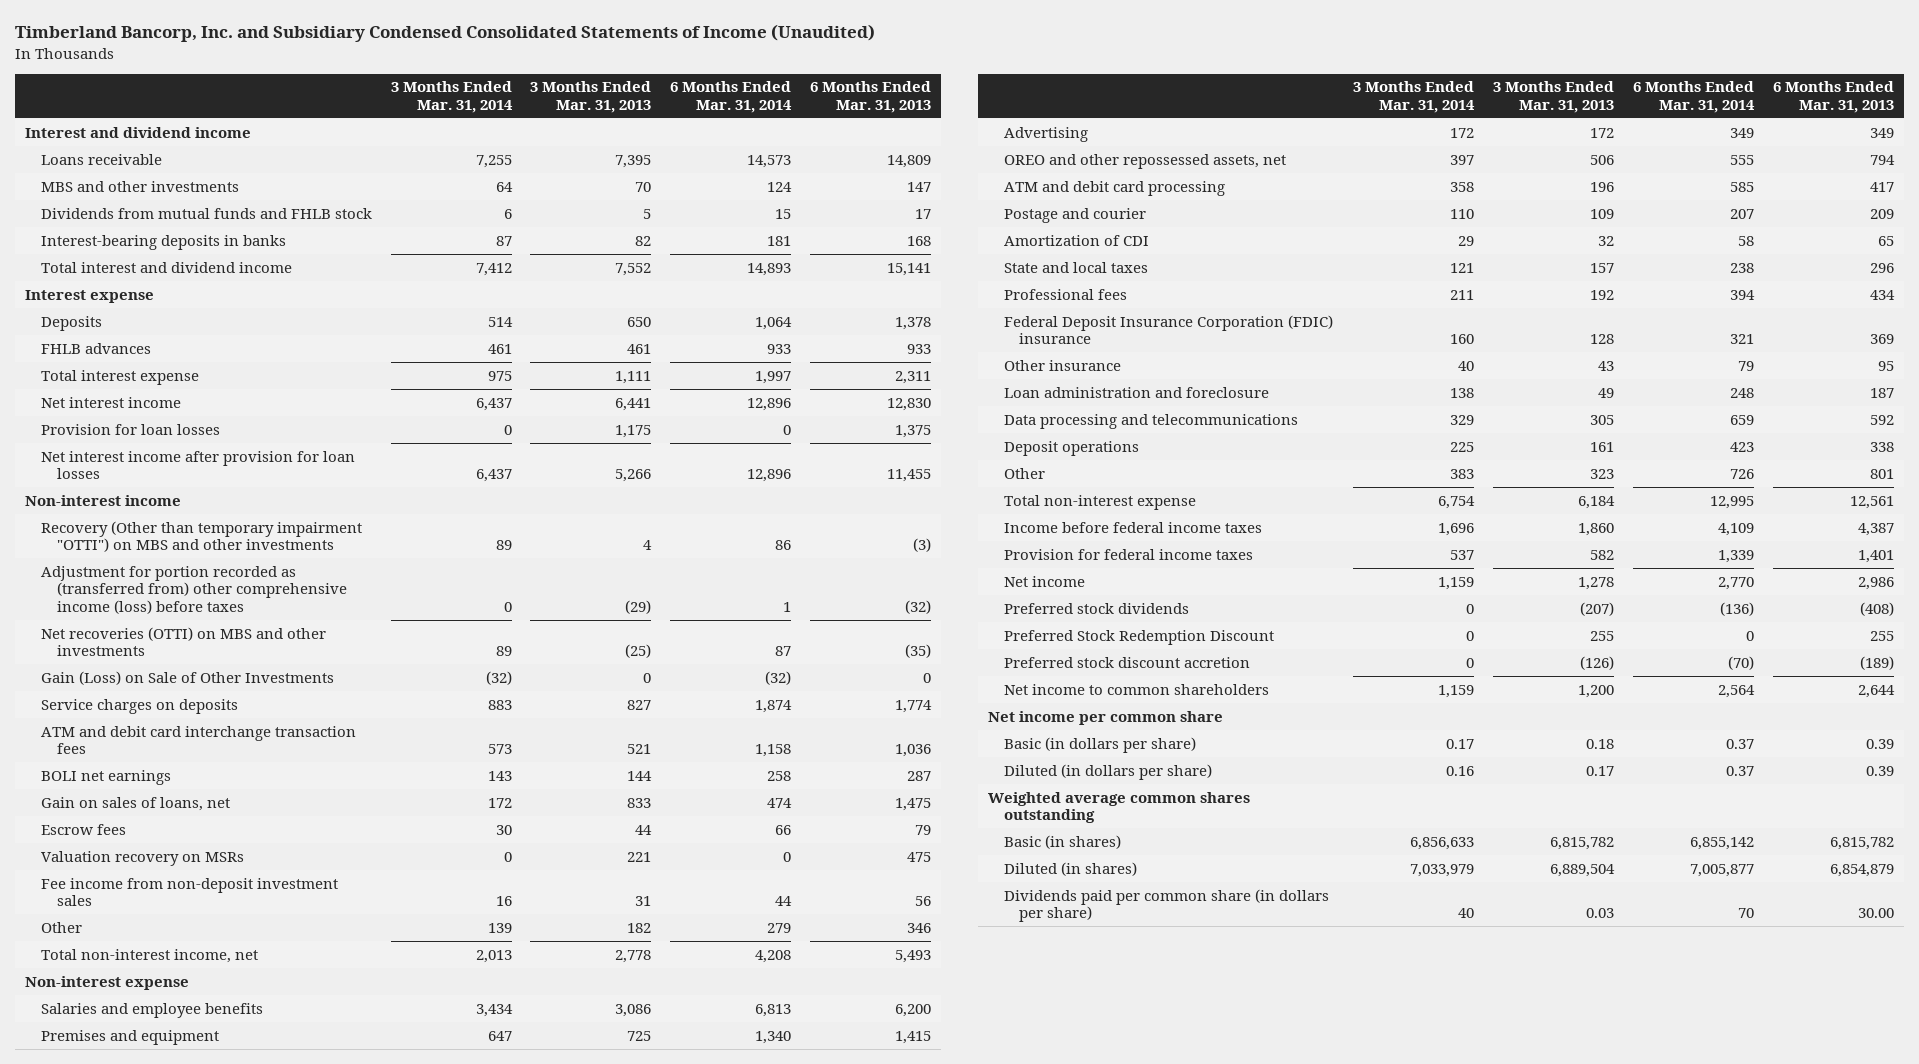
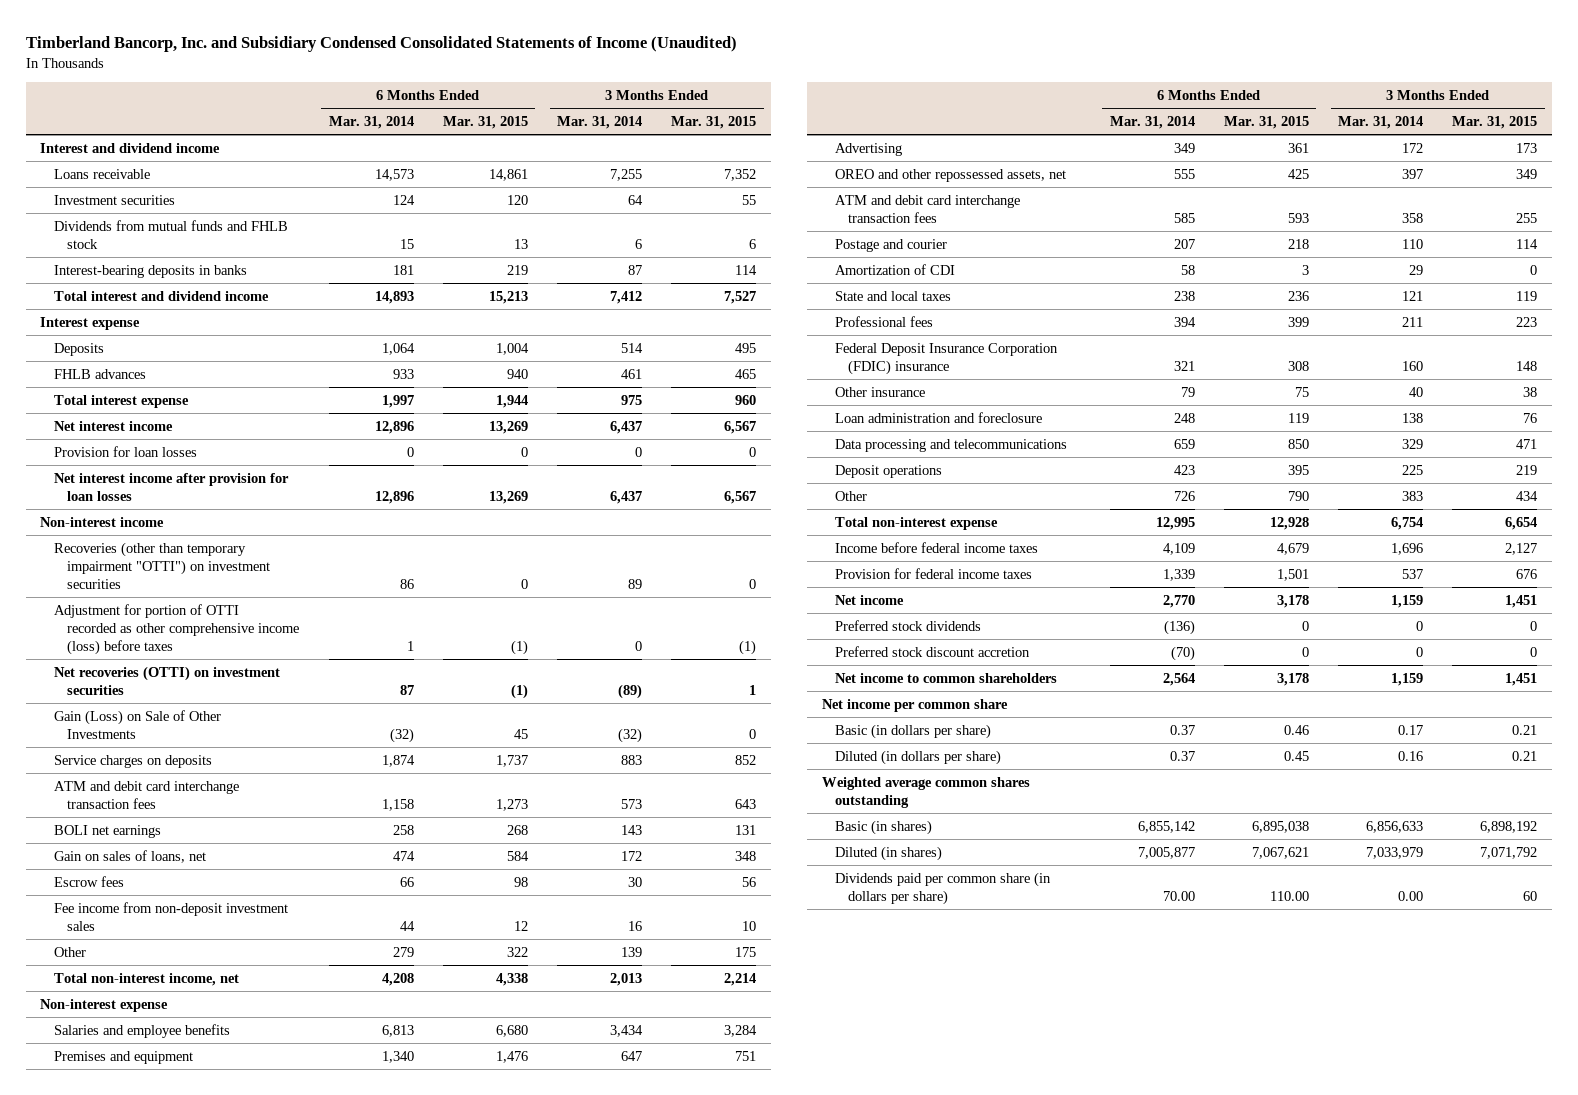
[530,81,652,114] 3 Months Ended Mar. 31, 2013 -> none
[810,81,932,114] 6 Months Ended Mar. 31, 2013 -> none
none -> [442,115,528,129] Mar. 31, 2015
none -> [671,115,757,129] Mar. 31, 2015
[40,180,239,192] MBS and other investments -> [53,194,175,205] Investment securities
[40,520,362,553] Recovery (Other than temporary impairment "OTTI") on MBS and other investments -> [53,541,271,589] Recoveries (other than temporary impairment "OTTI") on investment securities
[40,565,347,615] Adjustment for portion recorded as (transferred from) other comprehensive income (loss) before taxes -> [53,603,300,655] Adjustment for portion of OTTI recorded as other comprehensive income (loss) before taxes
[40,626,326,657] Net recoveries (OTTI) on MBS and other investments -> [53,665,280,695] Net recoveries (OTTI) on investment securities
[495,646,512,657] 89 -> [618,683,643,699] (89)
[40,850,244,866] Valuation recovery on MSRs -> none
[1003,180,1225,196] ATM and debit card processing -> [834,194,1020,223] ATM and debit card interchange transaction fees
[1003,629,1274,645] Preferred Stock Redemption Discount -> none
[1458,908,1475,919] 40 -> [1398,890,1424,901] 0.00
[1738,908,1755,919] 70 -> [1162,890,1195,901] 70.00

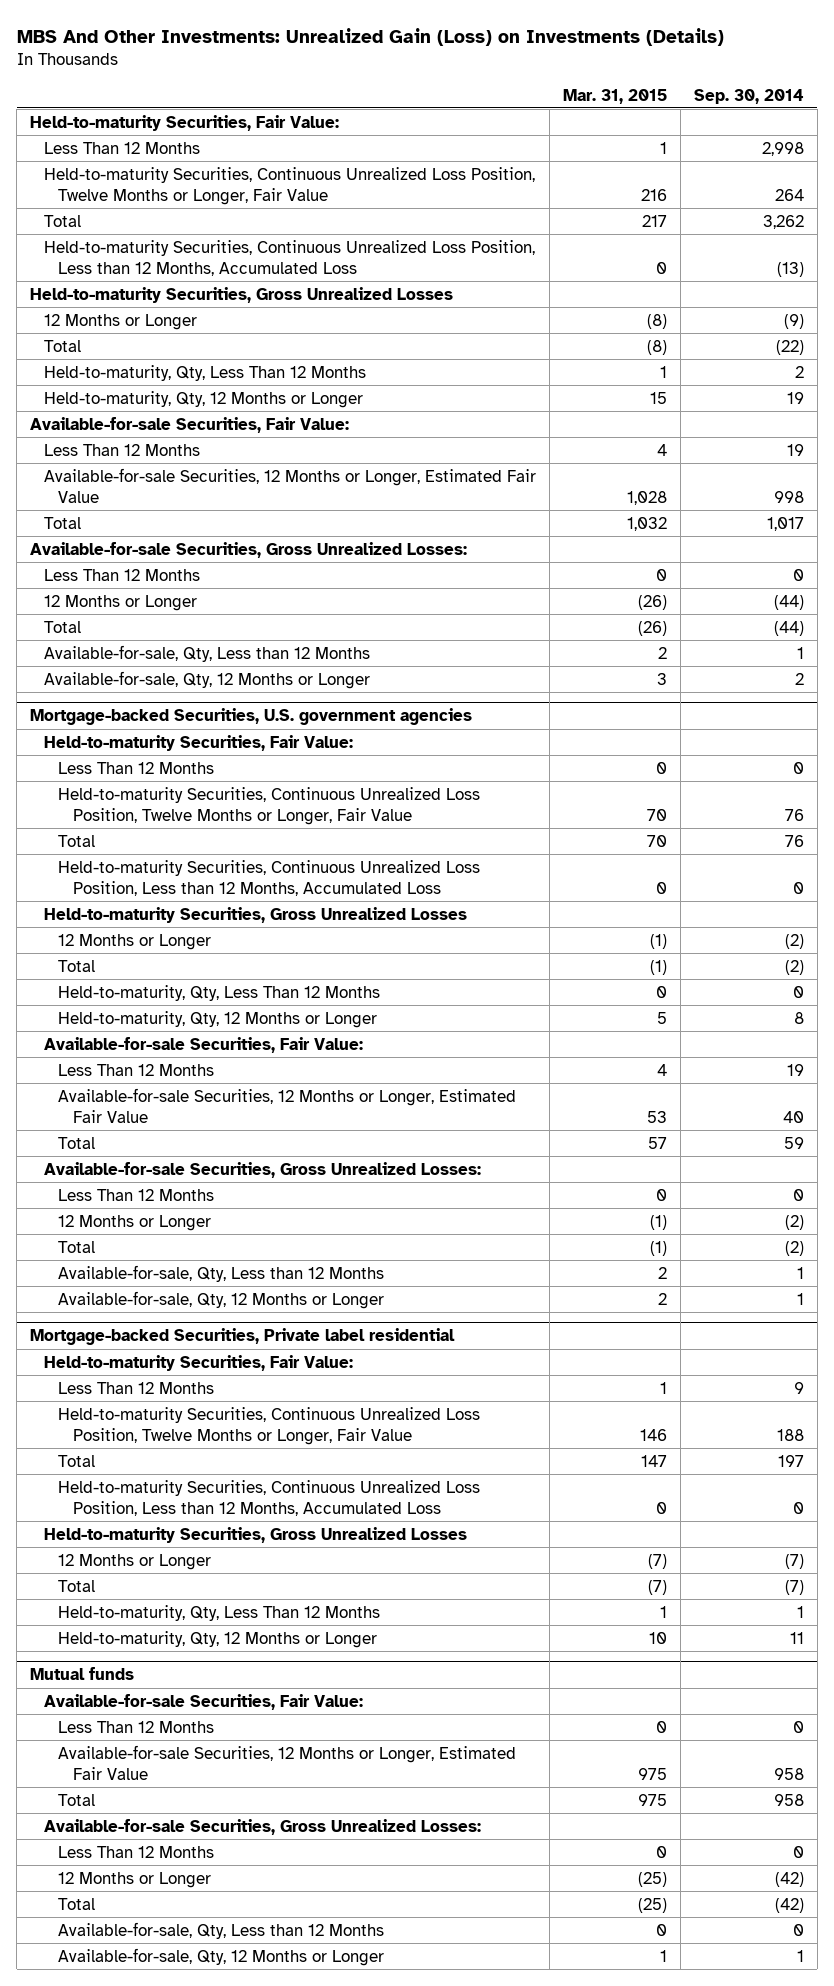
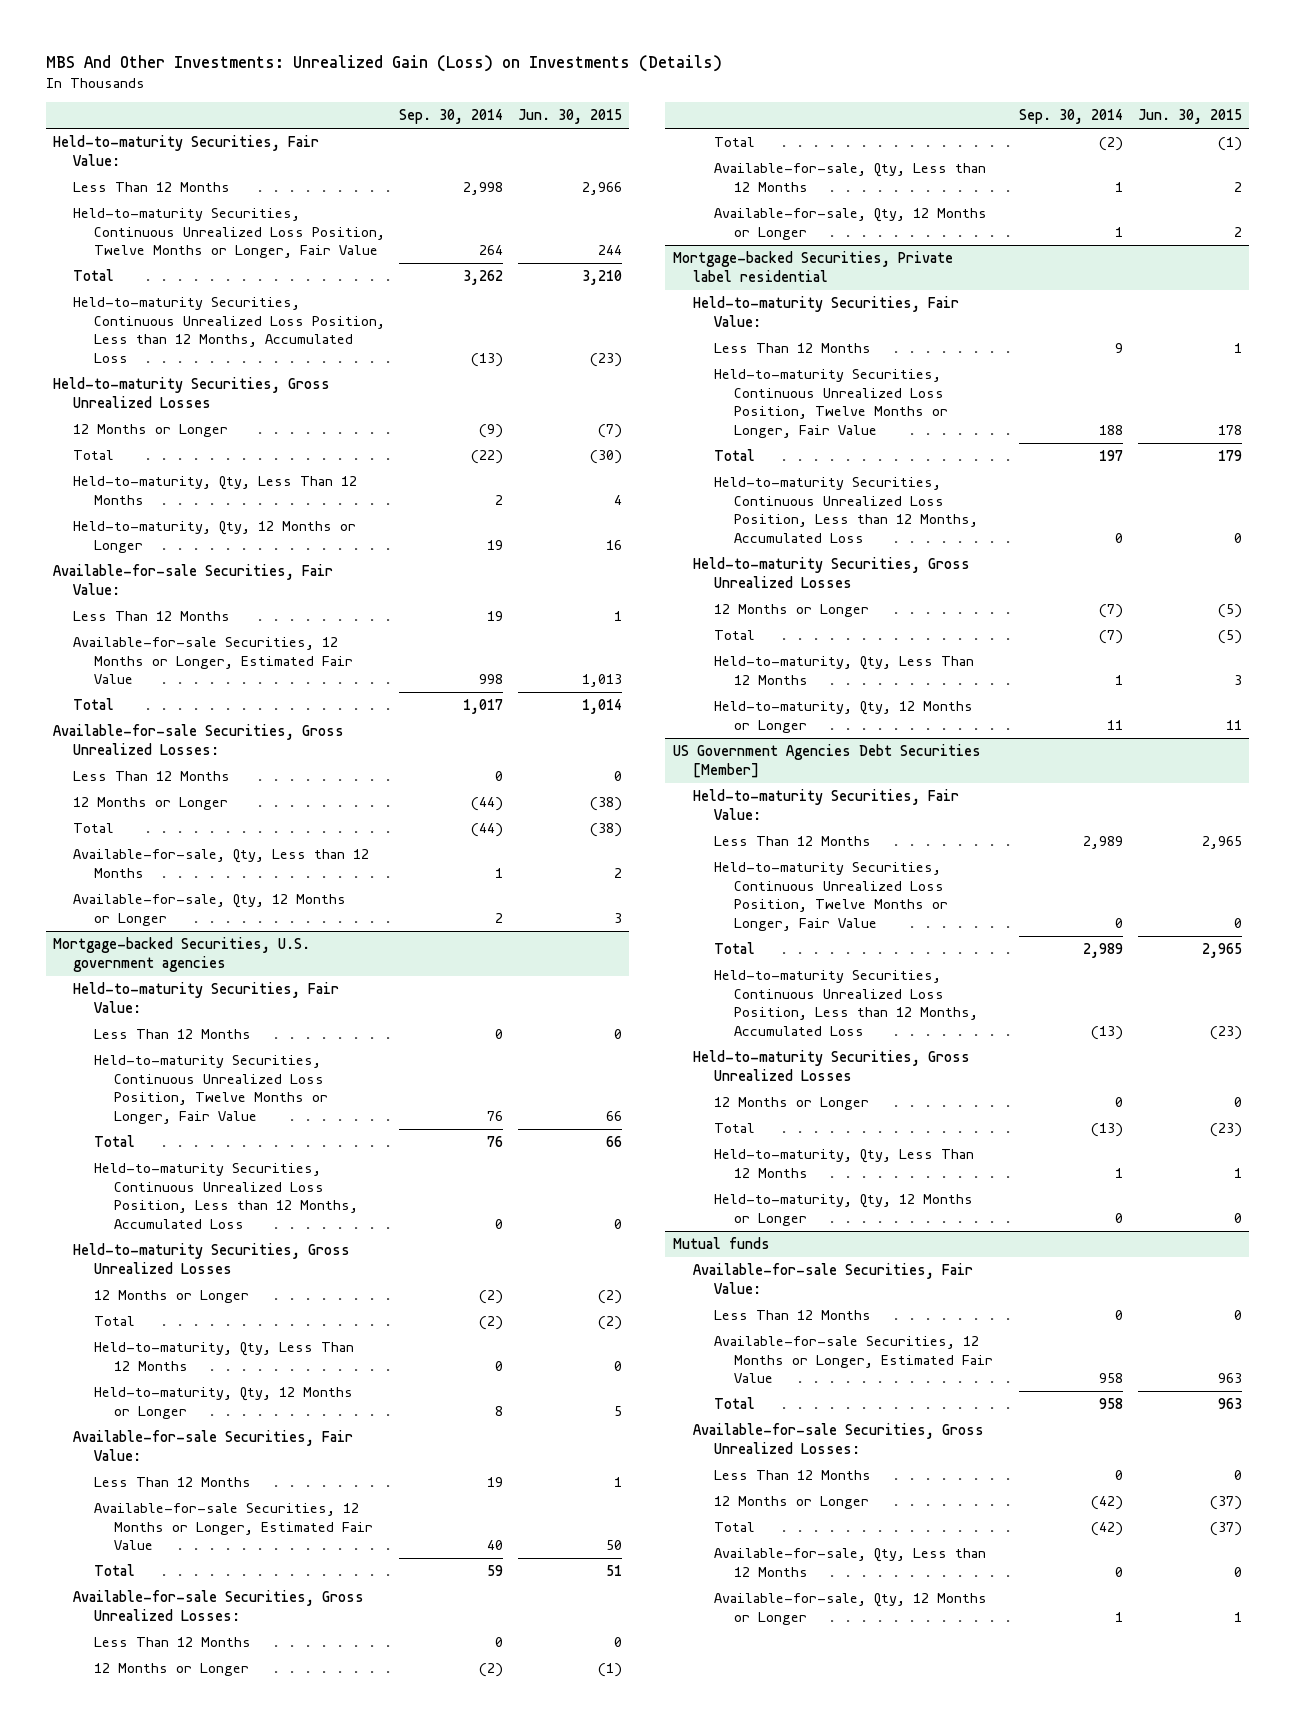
[563,88,668,104] Mar. 31, 2015 -> none
none -> [518,109,623,125] Jun. 30, 2015
none -> [672,744,981,778] US Government Agencies Debt Securities [Member]
none -> [693,789,960,820] Held-to-maturity Securities, Fair Value:
none -> [713,836,871,847] Less Than 12 Months
none -> [713,862,949,931] Held-to-maturity Securities, Continuous Unrealized Loss Position, Twelve Months or Longer, Fair Value
none -> [713,942,755,955] Total
none -> [713,970,979,1036] Held-to-maturity Securities, Continuous Unrealized Loss Position, Less than 12 Months, Accumulated Loss
none -> [693,1050,971,1081] Held-to-maturity Securities, Gross Unrealized Losses
none -> [713,1097,869,1111] 12 Months or Longer
none -> [713,1123,755,1134] Total
none -> [713,1149,974,1178] Held-to-maturity, Qty, Less Than 12 Months
none -> [713,1194,973,1226] Held-to-maturity, Qty, 12 Months or Longer

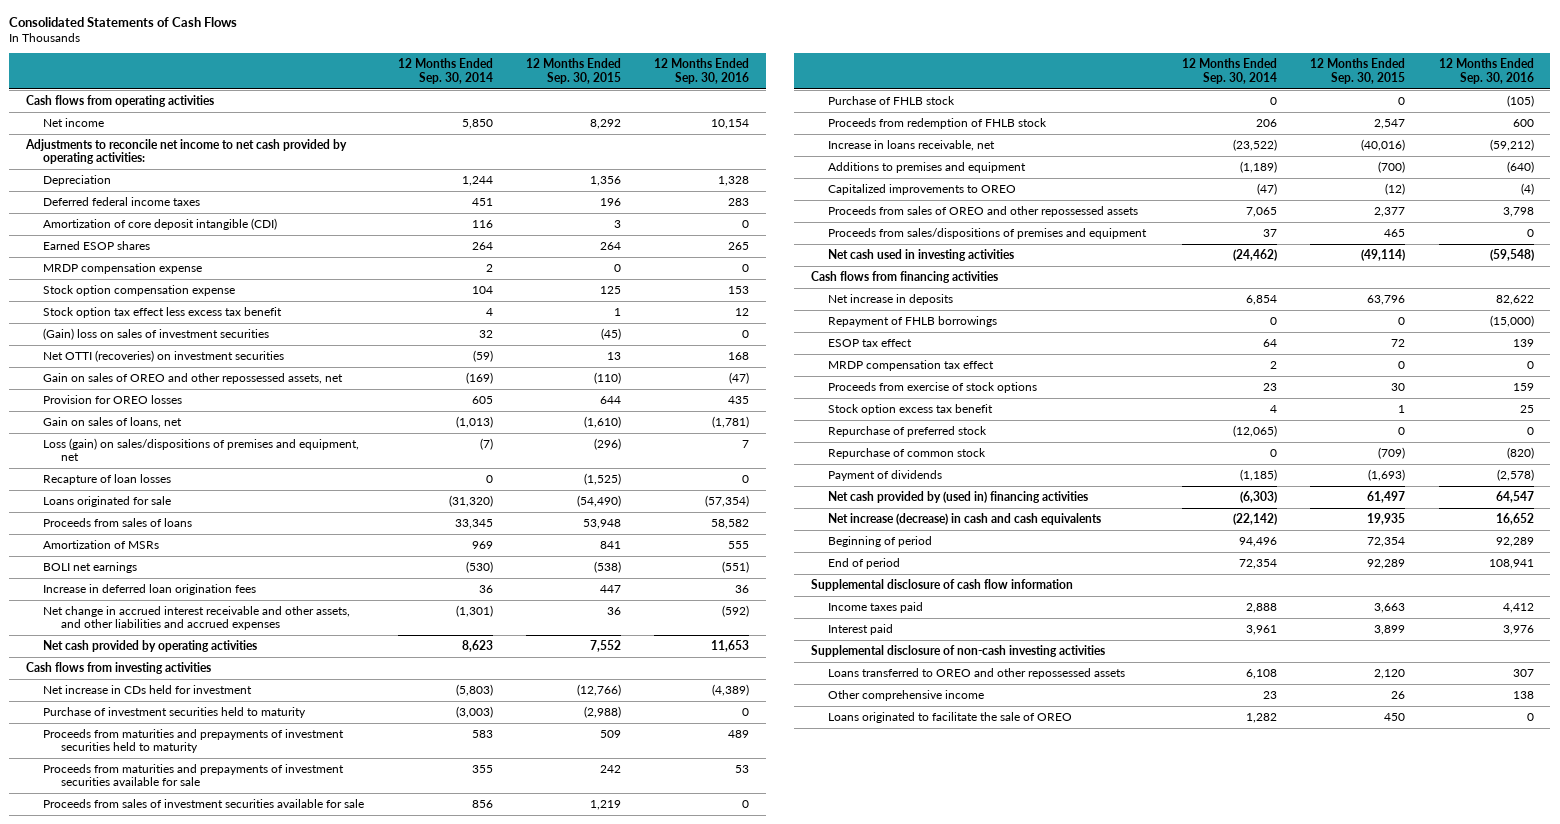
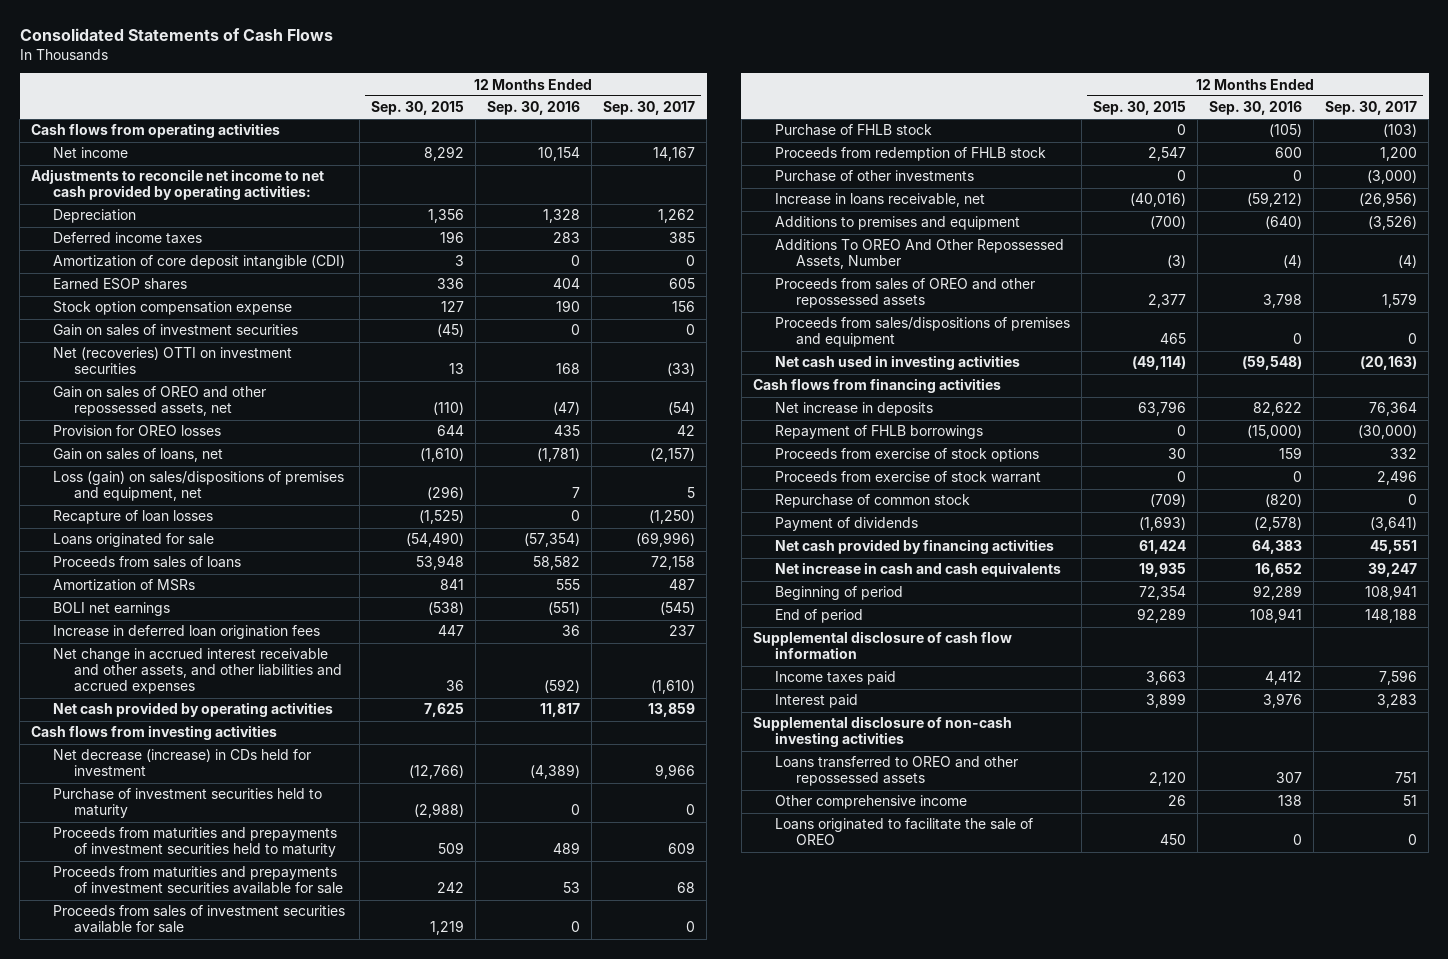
[397,58,493,84] 12 Months Ended Sep. 30, 2014 -> none
none -> [603,101,696,116] Sep. 30, 2017
[43,197,201,207] Deferred federal income taxes -> [52,232,202,245] Deferred income taxes
[43,263,203,275] MRDP compensation expense -> none
[43,307,283,319] Stock option tax effect less excess tax benefit -> none
[599,242,621,251] 264 -> [436,278,464,290] 336
[728,242,750,251] 265 -> [553,278,581,290] 404
[599,286,621,295] 125 -> [440,301,464,313] 127
[728,286,750,295] 153 -> [556,300,581,313] 190
[43,328,270,341] (Gain) loss on sales of investment securities -> [52,324,298,337] Gain on sales of investment securities
[43,350,285,363] Net OTTI (recoveries) on investment securities -> [52,347,292,375] Net (recoveries) OTTI on investment securities
[589,640,621,653] 7,552 -> [423,703,464,718] 7,625
[711,640,750,653] 11,653 -> [540,703,581,718] 11,817
[43,685,253,695] Net increase in CDs held for investment -> [52,749,311,777] Net decrease (increase) in CDs held for investment
none -> [774,170,974,183] Purchase of other investments
[827,184,1016,196] Capitalized improvements to OREO -> [774,239,1064,270] Additions To OREO And Other Repossessed Assets, Number
[1385,183,1406,196] (12) -> [1166,255,1186,269] (3)
[827,339,912,348] ESOP tax effect -> none
[827,360,994,372] MRDP compensation tax effect -> none
[827,404,993,416] Stock option excess tax benefit -> none
[827,426,987,438] Repurchase of preferred stock -> none
none -> [774,471,1041,484] Proceeds from exercise of stock warrant
[827,491,1088,504] Net cash provided by (used in) financing activities -> [774,539,1054,555] Net cash provided by financing activities
[1367,491,1406,504] 61,497 -> [1138,540,1186,555] 61,424
[1495,491,1534,504] 64,547 -> [1251,540,1302,555] 64,383
[827,513,1101,526] Net increase (decrease) in cash and cash equivalents -> [774,562,1061,578] Net increase in cash and cash equivalents

